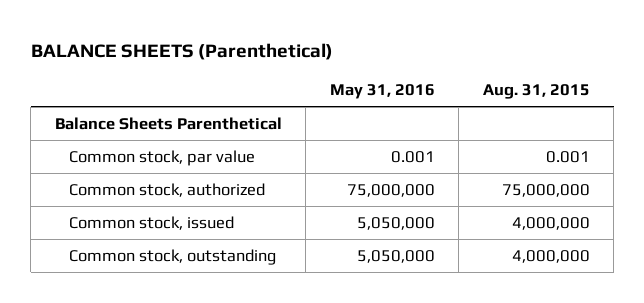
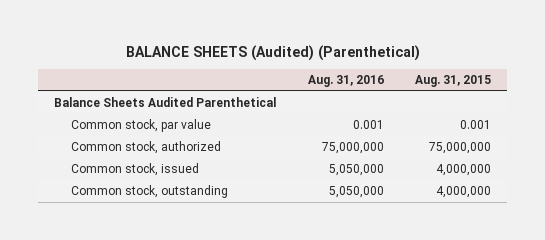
[30,42,333,60] BALANCE SHEETS (Parenthetical) -> [125,45,420,62] BALANCE SHEETS (Audited) (Parenthetical)
[329,84,435,100] May 31, 2016 -> none
none -> [307,75,384,88] Aug. 31, 2016
[54,116,282,130] Balance Sheets Parenthetical -> [54,97,277,108] Balance Sheets Audited Parenthetical

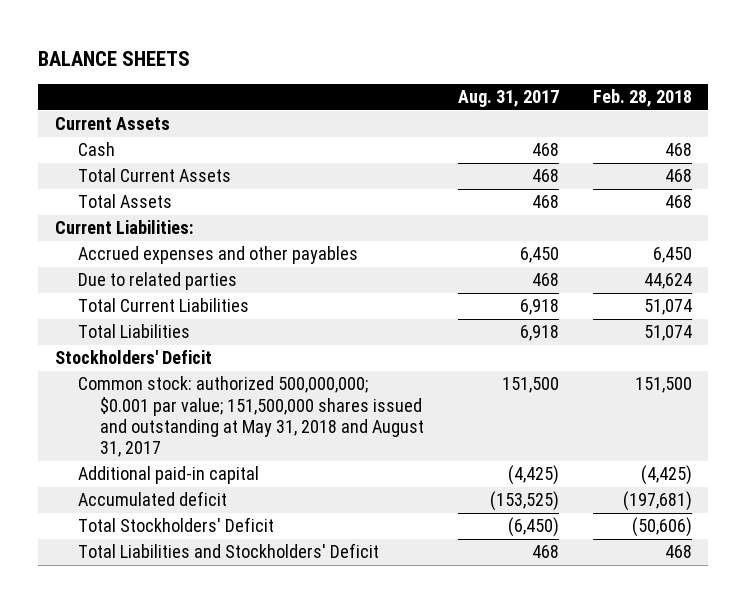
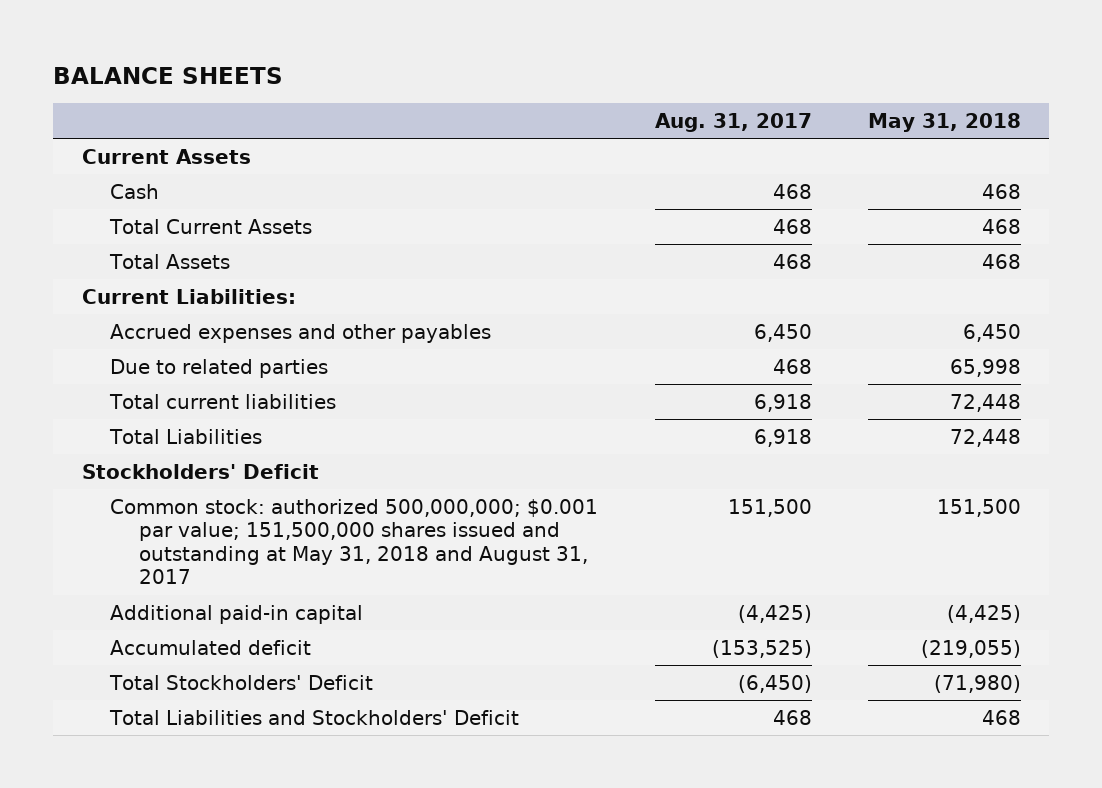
[592,89,692,108] Feb. 28, 2018 -> none
none -> [867,112,1021,132] May 31, 2018
[77,298,249,313] Total Current Liabilities -> [109,393,337,409] Total current liabilities

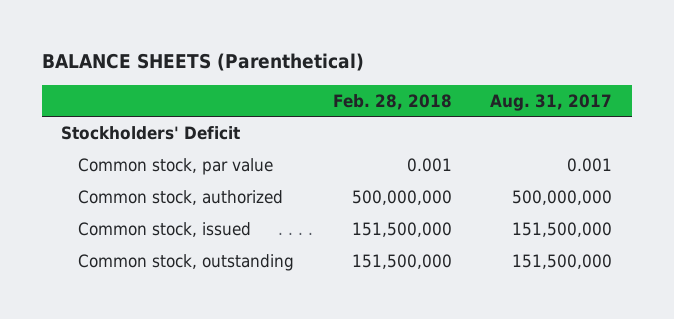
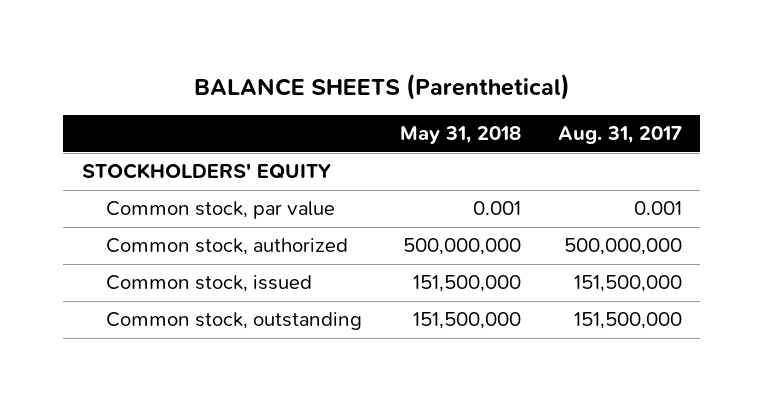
[332,93,452,110] Feb. 28, 2018 -> none
none -> [399,126,521,145] May 31, 2018
[61,126,241,141] Stockholders' Deficit -> [81,163,331,180] STOCKHOLDERS' EQUITY

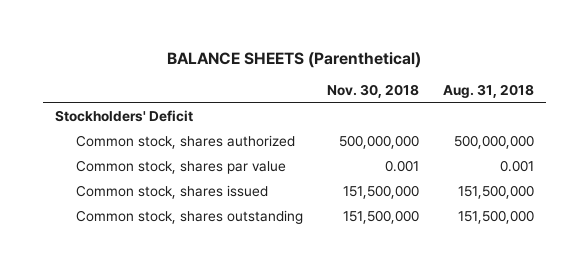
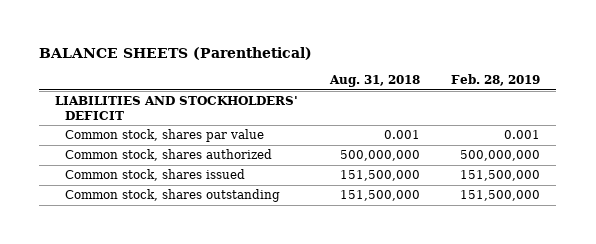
[326,84,419,99] Nov. 30, 2018 -> none
none -> [451,74,541,87] Feb. 28, 2019
[54,110,193,123] Stockholders' Deficit -> [55,96,299,120] LIABILITIES AND STOCKHOLDERS' DEFICIT
[75,135,295,150] Common stock, shares authorized -> [64,149,272,162] Common stock, shares authorized

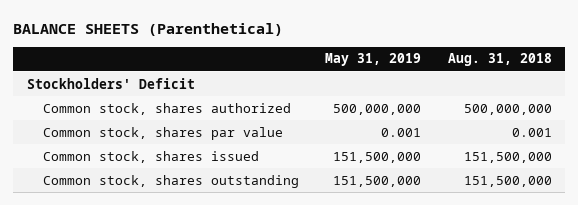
[451,74,541,87] Feb. 28, 2019 -> none
none -> [325,53,422,67] May 31, 2019
[55,96,299,120] LIABILITIES AND STOCKHOLDERS' DEFICIT -> [26,77,195,89] Stockholders' Deficit
[64,129,264,143] Common stock, shares par value -> [42,126,283,140] Common stock, shares par value

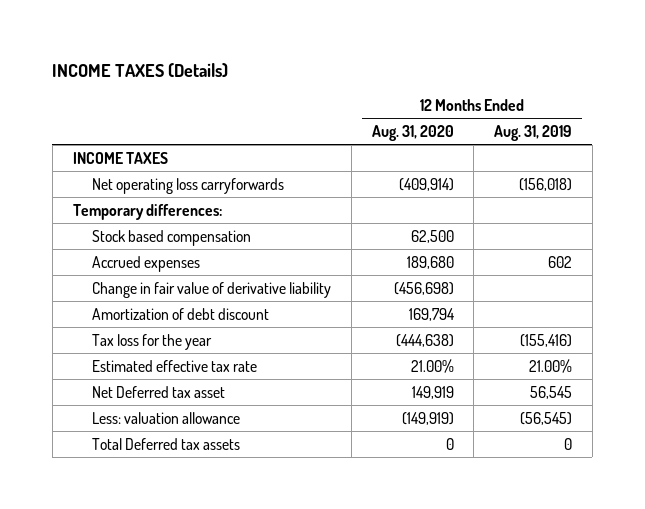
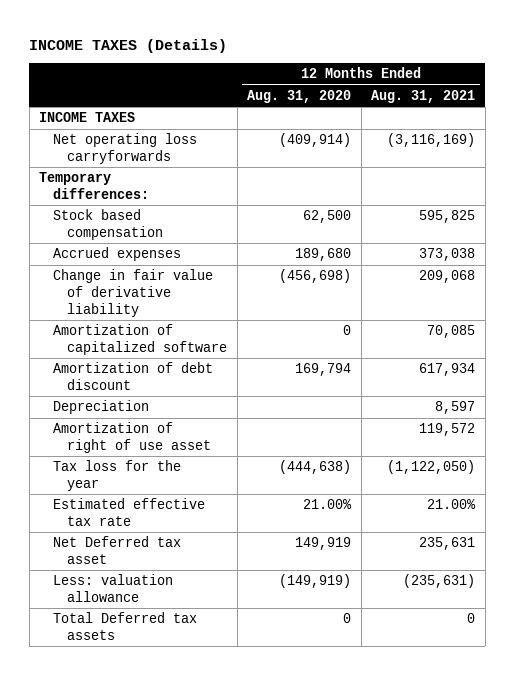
[494,124,573,141] Aug. 31, 2019 -> none
none -> [371,89,476,103] Aug. 31, 2021
none -> [53,324,227,355] Amortization of capitalized software
none -> [53,400,150,415] Depreciation
none -> [53,422,211,453] Amortization of right of use asset

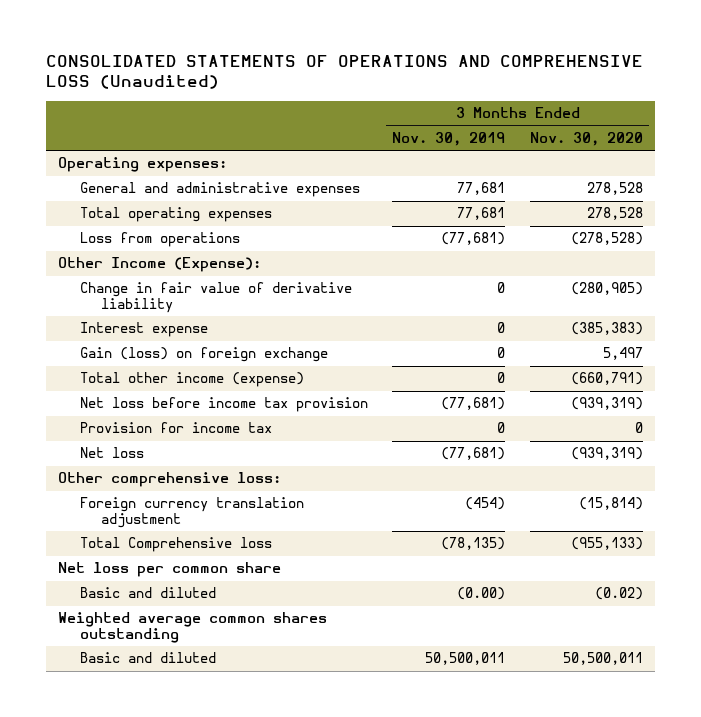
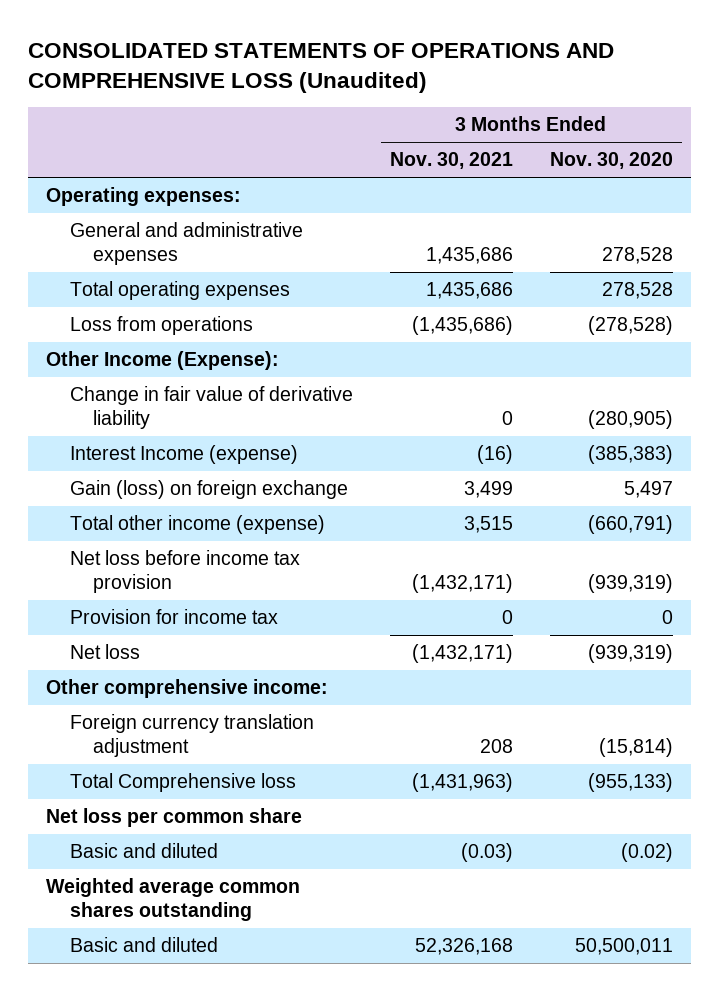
[392,132,506,147] Nov. 30, 2019 -> none
none -> [389,152,513,170] Nov. 30, 2021
[79,322,208,338] Interest expense -> [69,445,298,465] Interest Income (expense)
[58,472,282,488] Other comprehensive loss: -> [46,679,329,699] Other comprehensive income:

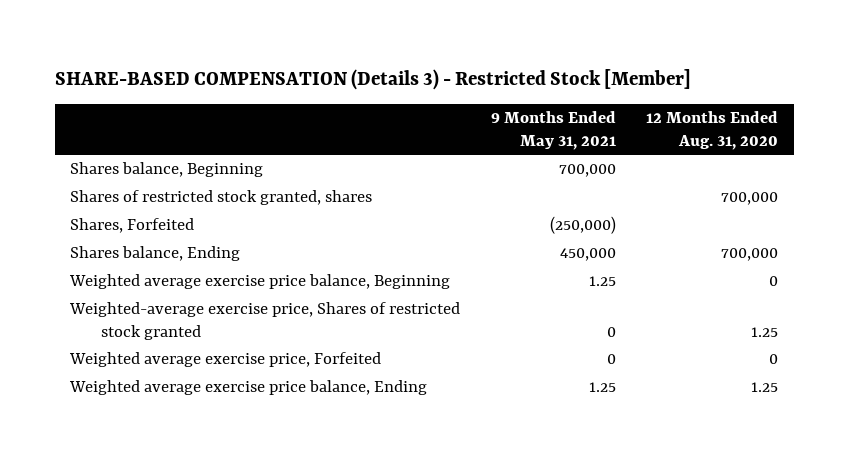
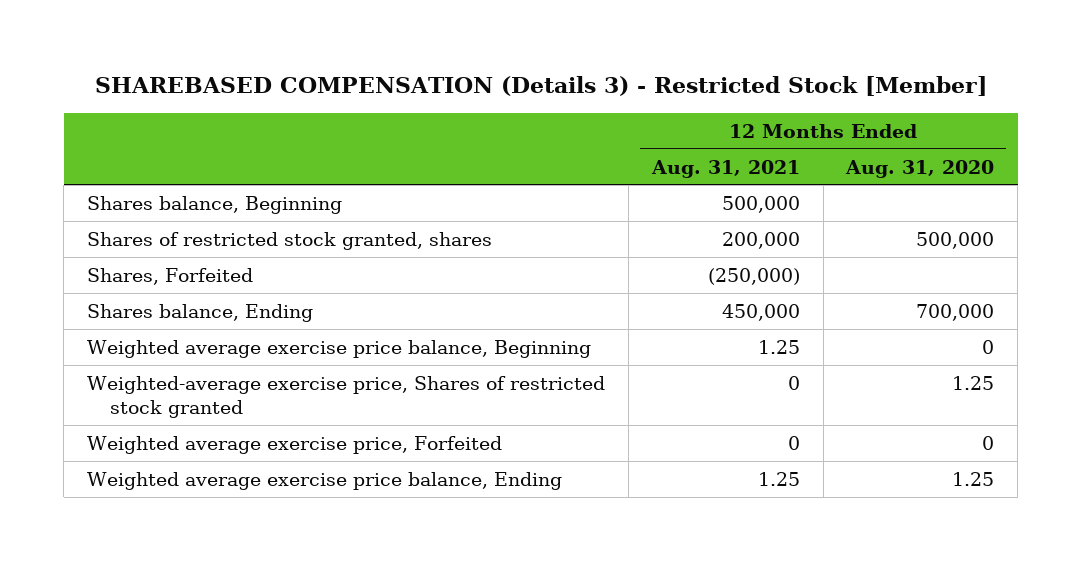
[54,68,691,90] SHARE-BASED COMPENSATION (Details 3) - Restricted Stock [Member] -> [94,76,987,97] SHAREBASED COMPENSATION (Details 3) - Restricted Stock [Member]
[490,111,616,150] 9 Months Ended May 31, 2021 -> none
none -> [650,159,800,178] Aug. 31, 2021
[721,192,779,206] 700,000 -> [916,231,995,249] 500,000

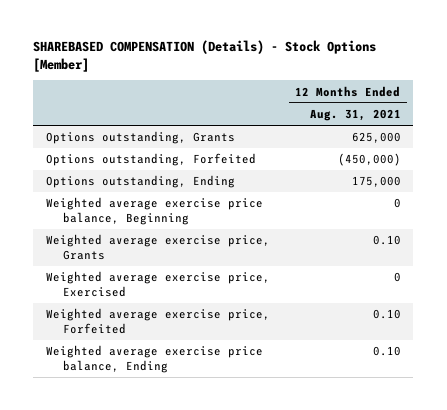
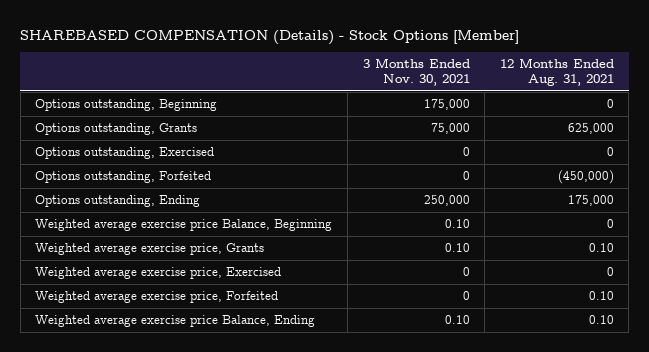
none -> [362,58,470,87] 3 Months Ended Nov. 30, 2021
none -> [35,99,218,112] Options outstanding, Beginning
none -> [35,147,215,160] Options outstanding, Exercised
[46,197,264,225] Weighted average exercise price balance, Beginning -> [35,219,333,232] Weighted average exercise price Balance, Beginning
[46,345,264,373] Weighted average exercise price balance, Ending -> [35,315,316,328] Weighted average exercise price Balance, Ending

